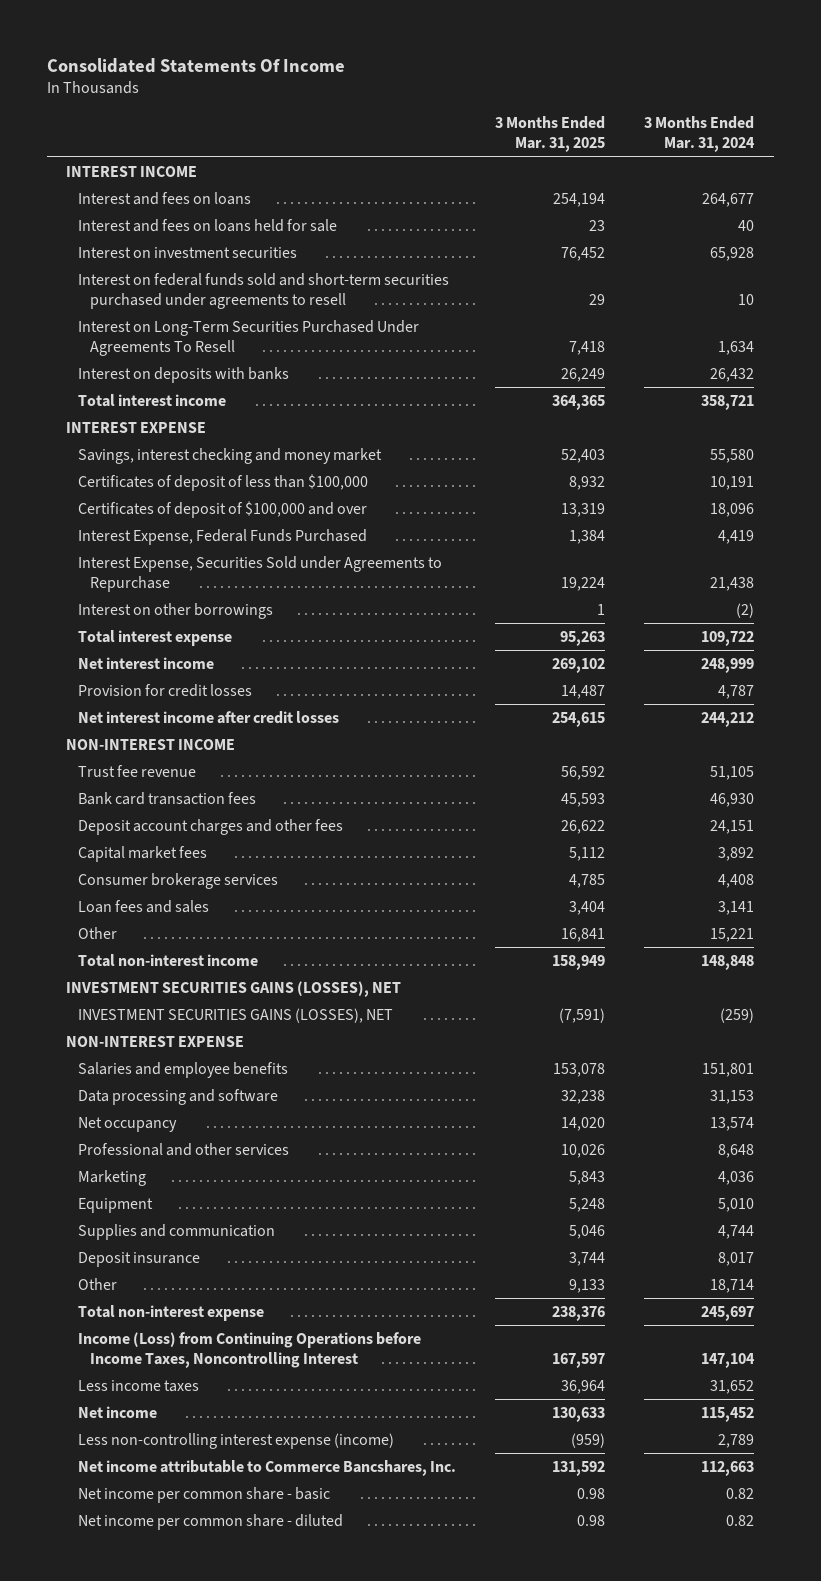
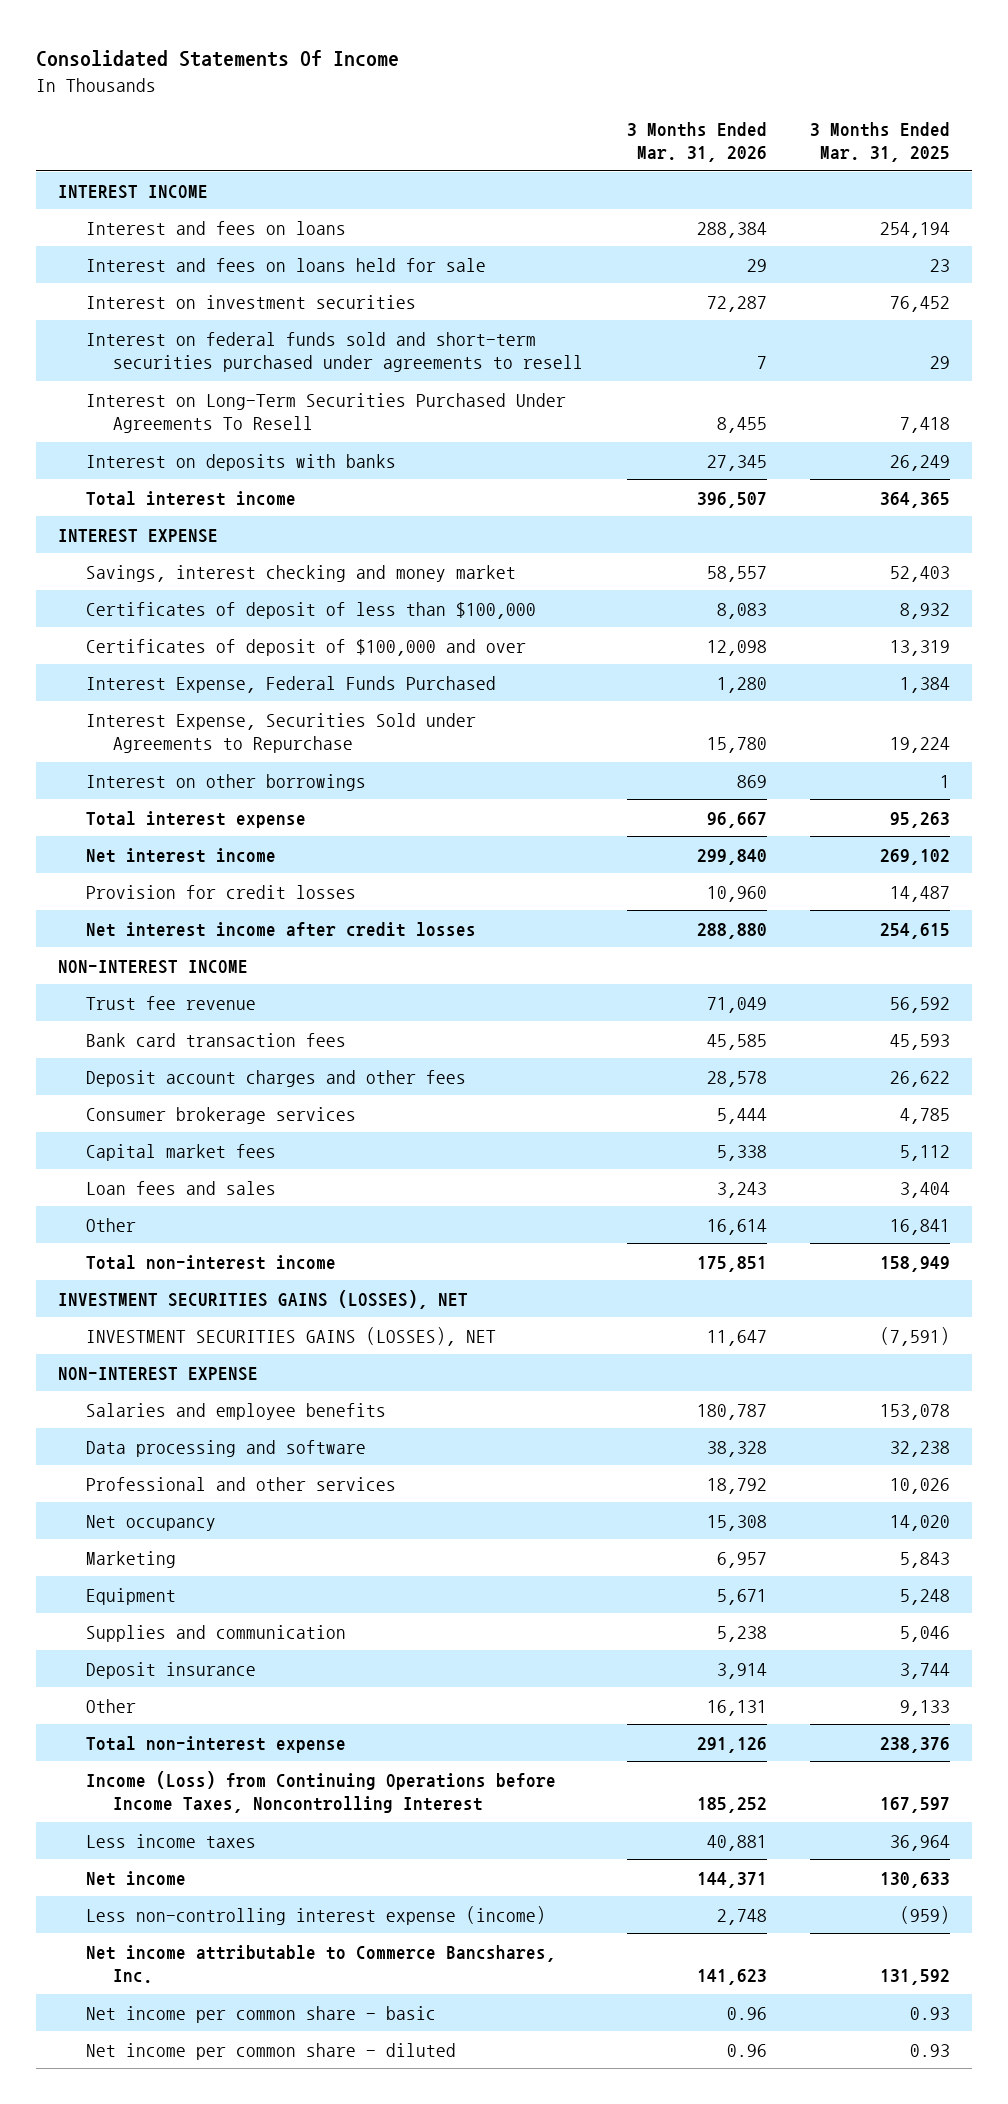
[644,116,756,153] 3 Months Ended Mar. 31, 2024 -> none
none -> [626,121,767,162] 3 Months Ended Mar. 31, 2026
[78,845,208,862] Capital market fees -> [85,1143,276,1161] Capital market fees
[78,1116,178,1132] Net occupancy -> [85,1514,216,1531] Net occupancy
[577,1487,606,1499] 0.98 -> [910,2006,951,2020] 0.93
[577,1514,606,1526] 0.98 -> [910,2043,951,2057] 0.93

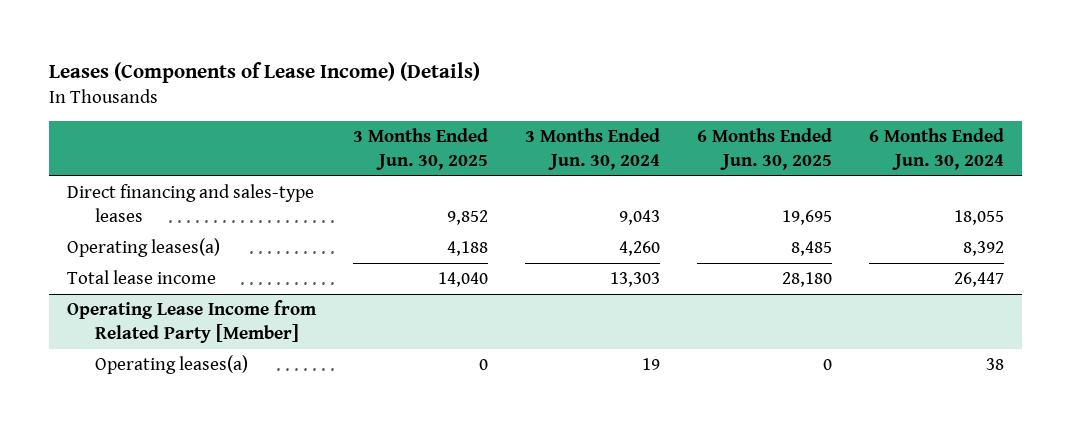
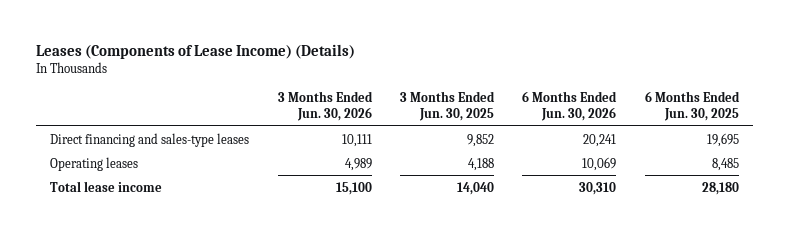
[525,128,661,170] 3 Months Ended Jun. 30, 2024 -> none
[868,128,1004,170] 6 Months Ended Jun. 30, 2024 -> none
none -> [277,91,373,121] 3 Months Ended Jun. 30, 2026
none -> [522,91,618,121] 6 Months Ended Jun. 30, 2026
[67,238,221,258] Operating leases(a) -> [50,156,139,171] Operating leases
[67,300,318,343] Operating Lease Income from Related Party [Member] -> none
[94,355,248,375] Operating leases(a) -> none

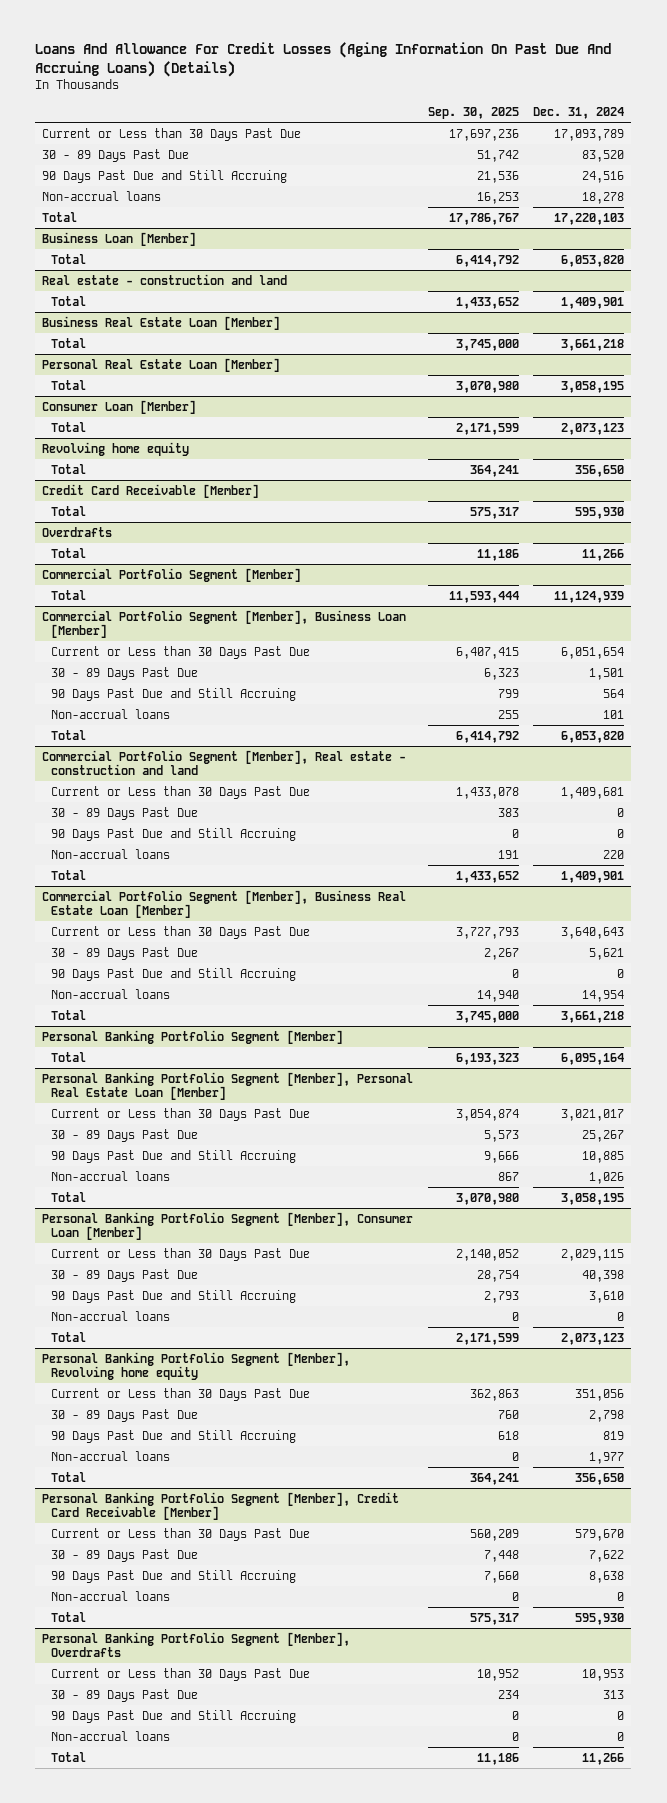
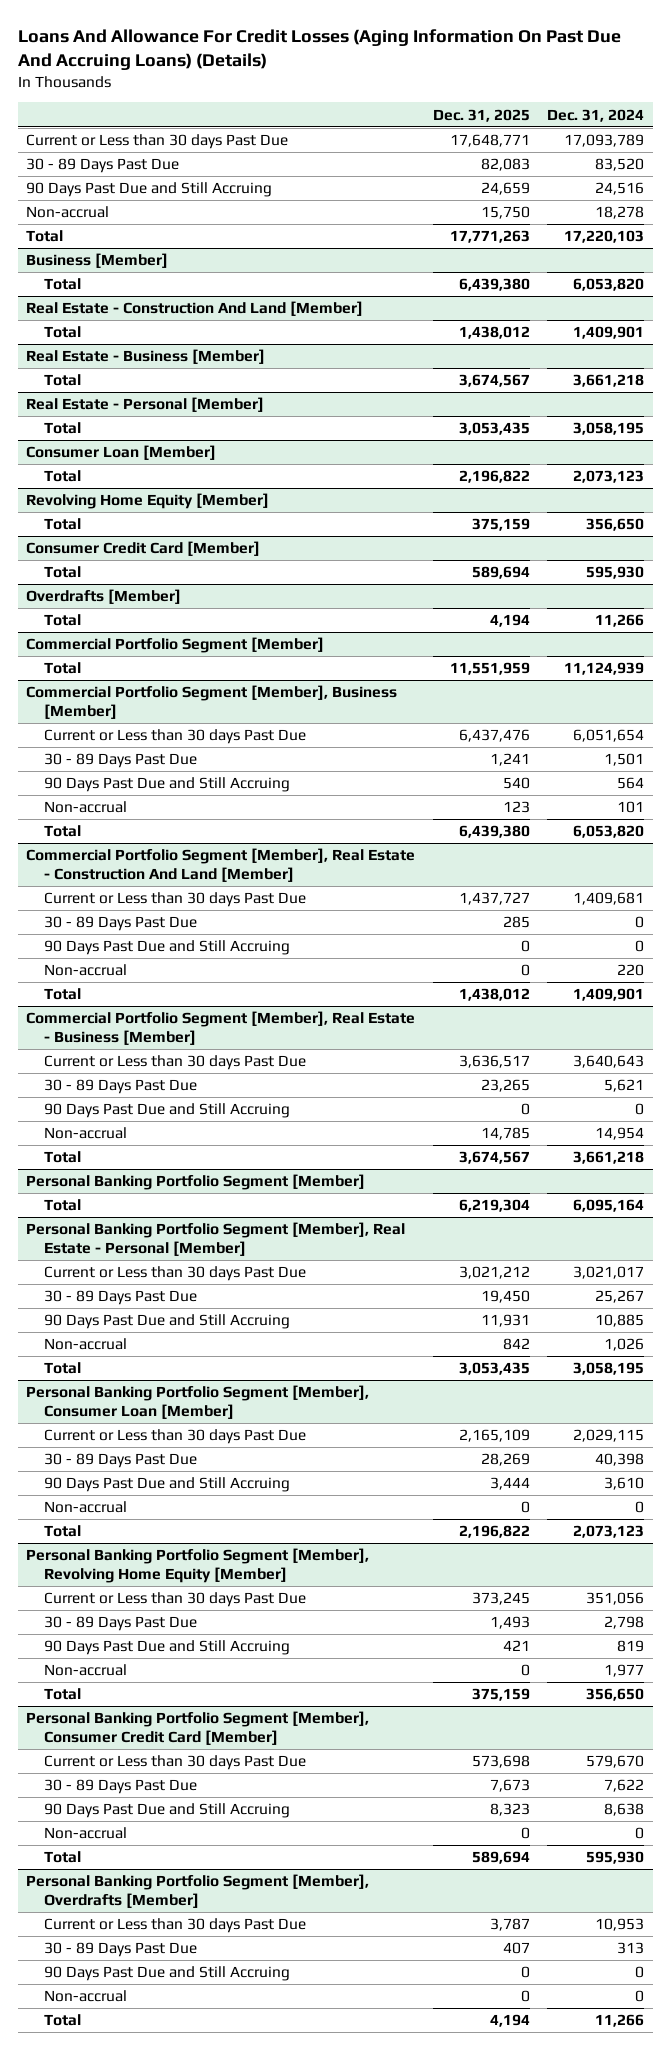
[427,106,519,119] Sep. 30, 2025 -> none
none -> [432,108,530,122] Dec. 31, 2025
[42,127,302,141] Current or Less than 30 Days Past Due -> [26,134,289,150] Current or Less than 30 days Past Due
[42,190,162,201] Non-accrual loans -> [26,206,110,219] Non-accrual
[42,231,197,246] Business Loan [Member] -> [26,253,169,269] Business [Member]
[42,273,288,285] Real estate - construction and land -> [26,301,364,317] Real Estate - Construction And Land [Member]
[42,315,281,330] Business Real Estate Loan [Member] -> [26,349,266,365] Real Estate - Business [Member]
[42,357,281,372] Personal Real Estate Loan [Member] -> [26,397,265,413] Real Estate - Personal [Member]
[42,441,190,456] Revolving home equity -> [26,493,270,510] Revolving Home Equity [Member]
[42,483,260,498] Credit Card Receivable [Member] -> [26,541,261,557] Consumer Credit Card [Member]
[42,526,113,537] Overdrafts -> [26,589,182,605] Overdrafts [Member]
[42,609,407,638] Commercial Portfolio Segment [Member], Business Loan [Member] -> [26,685,398,719] Commercial Portfolio Segment [Member], Business [Member]
[51,645,311,659] Current or Less than 30 Days Past Due -> [44,729,307,745] Current or Less than 30 days Past Due
[51,708,171,719] Non-accrual loans -> [44,801,128,814] Non-accrual
[42,749,407,775] Commercial Portfolio Segment [Member], Real estate - construction and land -> [26,848,416,882] Commercial Portfolio Segment [Member], Real Estate - Construction And Land [Member]
[51,785,311,799] Current or Less than 30 Days Past Due -> [44,892,307,908] Current or Less than 30 days Past Due
[51,848,171,859] Non-accrual loans -> [44,964,128,977] Non-accrual
[42,889,407,918] Commercial Portfolio Segment [Member], Business Real Estate Loan [Member] -> [26,1011,416,1045] Commercial Portfolio Segment [Member], Real Estate - Business [Member]
[51,925,311,939] Current or Less than 30 Days Past Due -> [44,1055,307,1071] Current or Less than 30 days Past Due
[51,988,171,999] Non-accrual loans -> [44,1127,128,1140] Non-accrual
[42,1071,414,1100] Personal Banking Portfolio Segment [Member], Personal Real Estate Loan [Member] -> [26,1222,406,1256] Personal Banking Portfolio Segment [Member], Real Estate - Personal [Member]
[51,1107,311,1121] Current or Less than 30 Days Past Due -> [44,1266,307,1282] Current or Less than 30 days Past Due
[51,1170,171,1181] Non-accrual loans -> [44,1338,128,1351] Non-accrual
[51,1247,311,1261] Current or Less than 30 Days Past Due -> [44,1429,307,1445] Current or Less than 30 days Past Due
[51,1310,171,1321] Non-accrual loans -> [44,1501,128,1514] Non-accrual
[42,1351,351,1380] Personal Banking Portfolio Segment [Member], Revolving home equity -> [26,1548,370,1583] Personal Banking Portfolio Segment [Member], Revolving Home Equity [Member]
[51,1387,311,1401] Current or Less than 30 Days Past Due -> [44,1592,307,1608] Current or Less than 30 days Past Due
[51,1450,171,1461] Non-accrual loans -> [44,1664,128,1677] Non-accrual
[42,1491,400,1520] Personal Banking Portfolio Segment [Member], Credit Card Receivable [Member] -> [26,1711,370,1745] Personal Banking Portfolio Segment [Member], Consumer Credit Card [Member]
[51,1527,311,1541] Current or Less than 30 Days Past Due -> [44,1755,307,1771] Current or Less than 30 days Past Due
[51,1590,171,1601] Non-accrual loans -> [44,1827,128,1840] Non-accrual
[42,1631,351,1657] Personal Banking Portfolio Segment [Member], Overdrafts -> [26,1874,370,1908] Personal Banking Portfolio Segment [Member], Overdrafts [Member]
[51,1667,311,1681] Current or Less than 30 Days Past Due -> [44,1918,307,1934] Current or Less than 30 days Past Due
[51,1730,171,1741] Non-accrual loans -> [44,1990,128,2003] Non-accrual

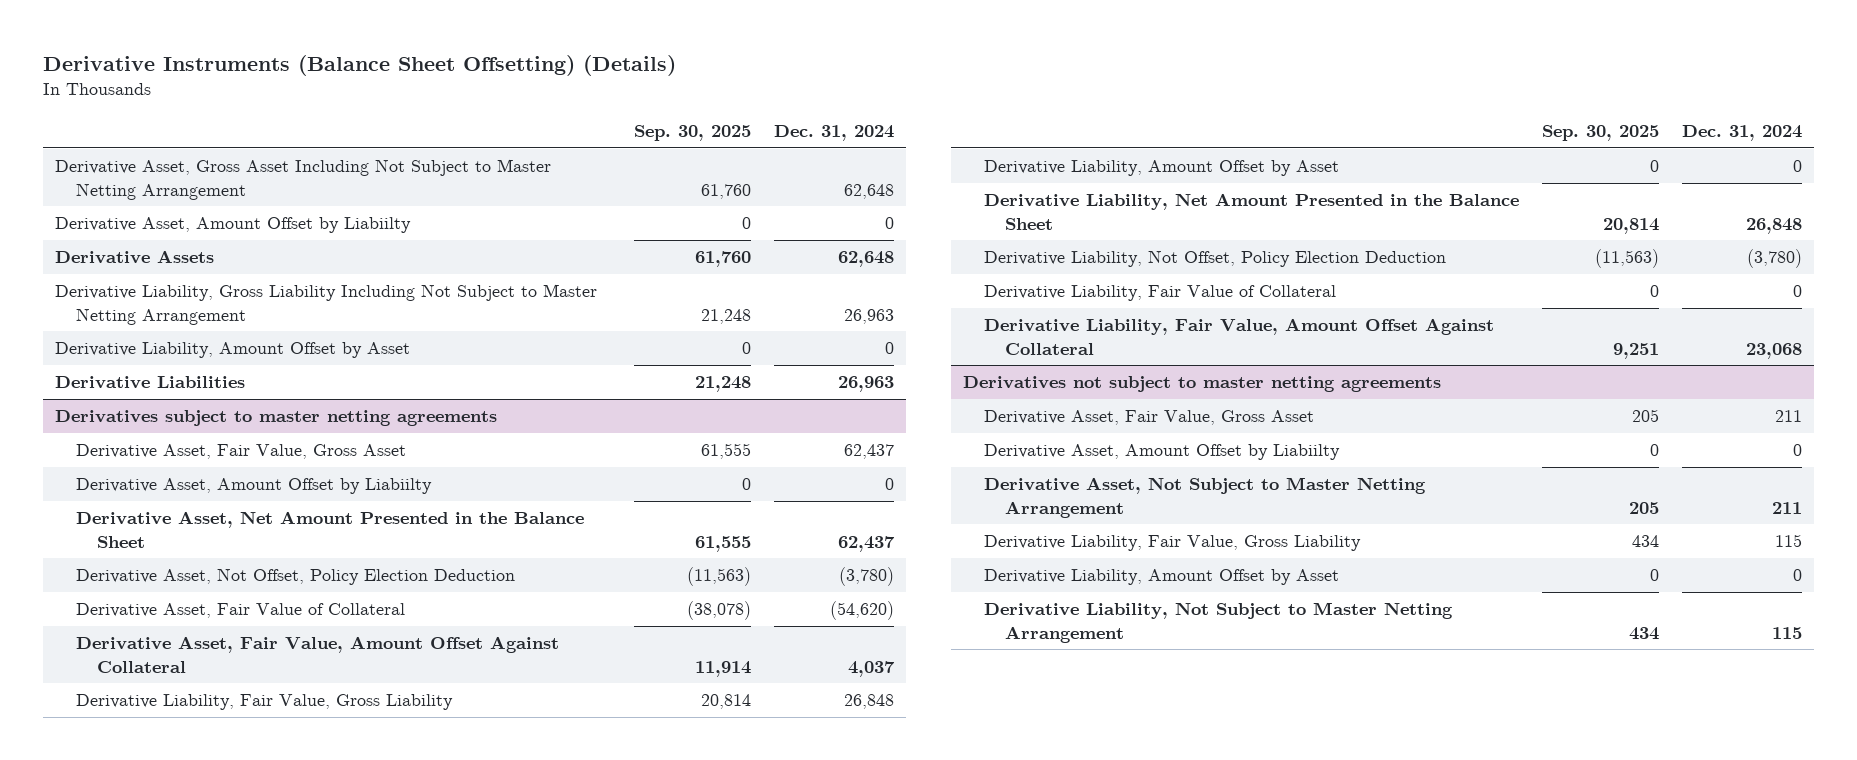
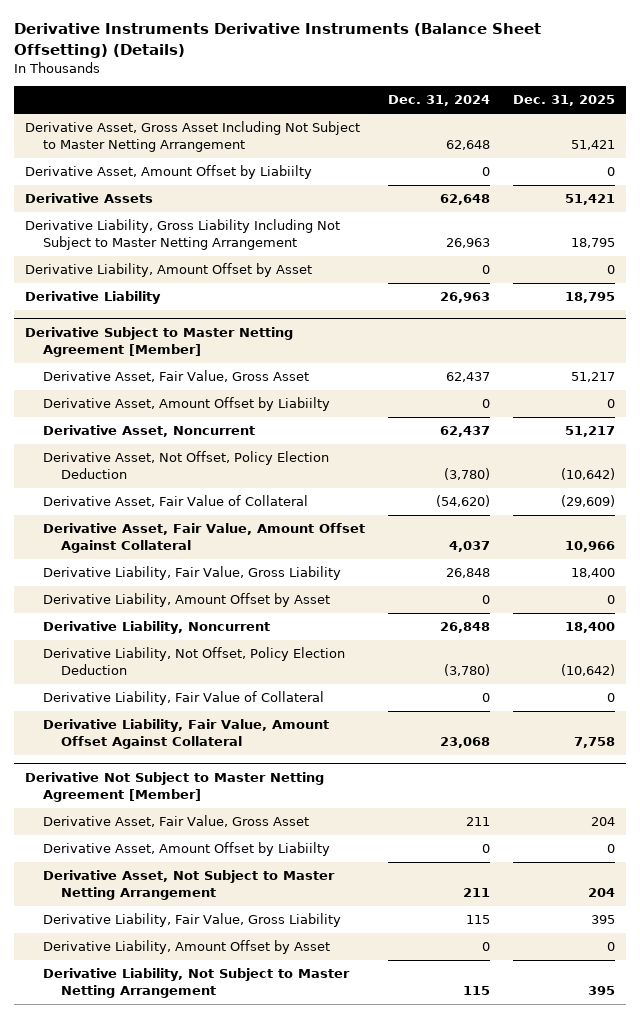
[43,55,677,77] Derivative Instruments (Balance Sheet Offsetting) (Details) -> [13,23,541,58] Derivative Instruments Derivative Instruments (Balance Sheet Offsetting) (Details)
[633,124,751,141] Sep. 30, 2025 -> none
none -> [512,95,615,107] Dec. 31, 2025
[54,376,245,390] Derivative Liabilities -> [25,291,162,305] Derivative Liability
[54,410,497,427] Derivatives subject to master netting agreements -> [25,326,294,357] Derivative Subject to Master Netting Agreement [Member]
[75,511,584,548] Derivative Asset, Net Amount Presented in the Balance Sheet -> [42,425,255,438] Derivative Asset, Noncurrent
[983,193,1519,230] Derivative Liability, Net Amount Presented in the Balance Sheet -> [42,621,270,635] Derivative Liability, Noncurrent
[962,376,1441,393] Derivatives not subject to master netting agreements -> [25,771,325,802] Derivative Not Subject to Master Netting Agreement [Member]

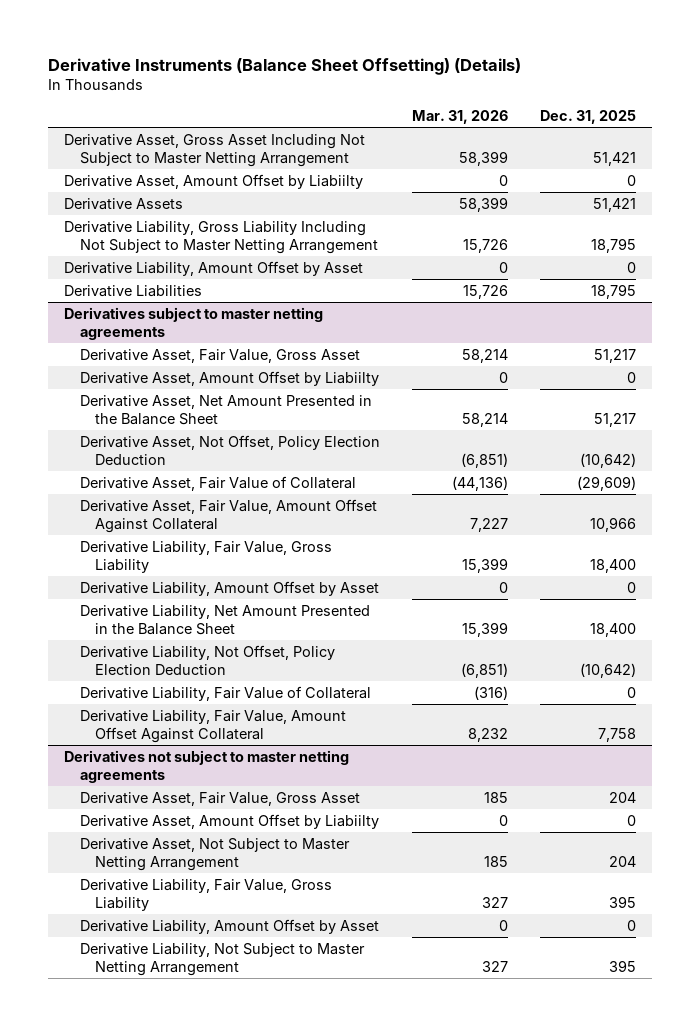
[13,23,541,58] Derivative Instruments Derivative Instruments (Balance Sheet Offsetting) (Details) -> [48,57,522,75] Derivative Instruments (Balance Sheet Offsetting) (Details)
[387,95,490,107] Dec. 31, 2024 -> none
none -> [411,110,508,125] Mar. 31, 2026
[25,291,162,305] Derivative Liability -> [64,284,203,297] Derivative Liabilities
[25,326,294,357] Derivative Subject to Master Netting Agreement [Member] -> [64,306,324,340] Derivatives subject to master netting agreements
[42,425,255,438] Derivative Asset, Noncurrent -> [79,394,372,425] Derivative Asset, Net Amount Presented in the Balance Sheet
[42,621,270,635] Derivative Liability, Noncurrent -> [79,604,370,635] Derivative Liability, Net Amount Presented in the Balance Sheet
[25,771,325,802] Derivative Not Subject to Master Netting Agreement [Member] -> [64,749,350,783] Derivatives not subject to master netting agreements

